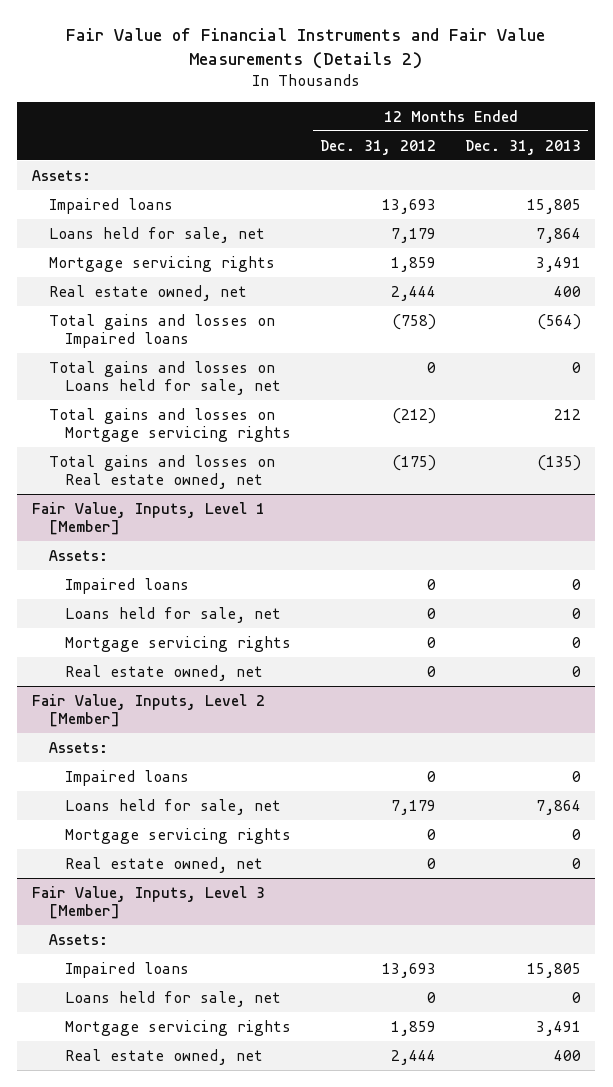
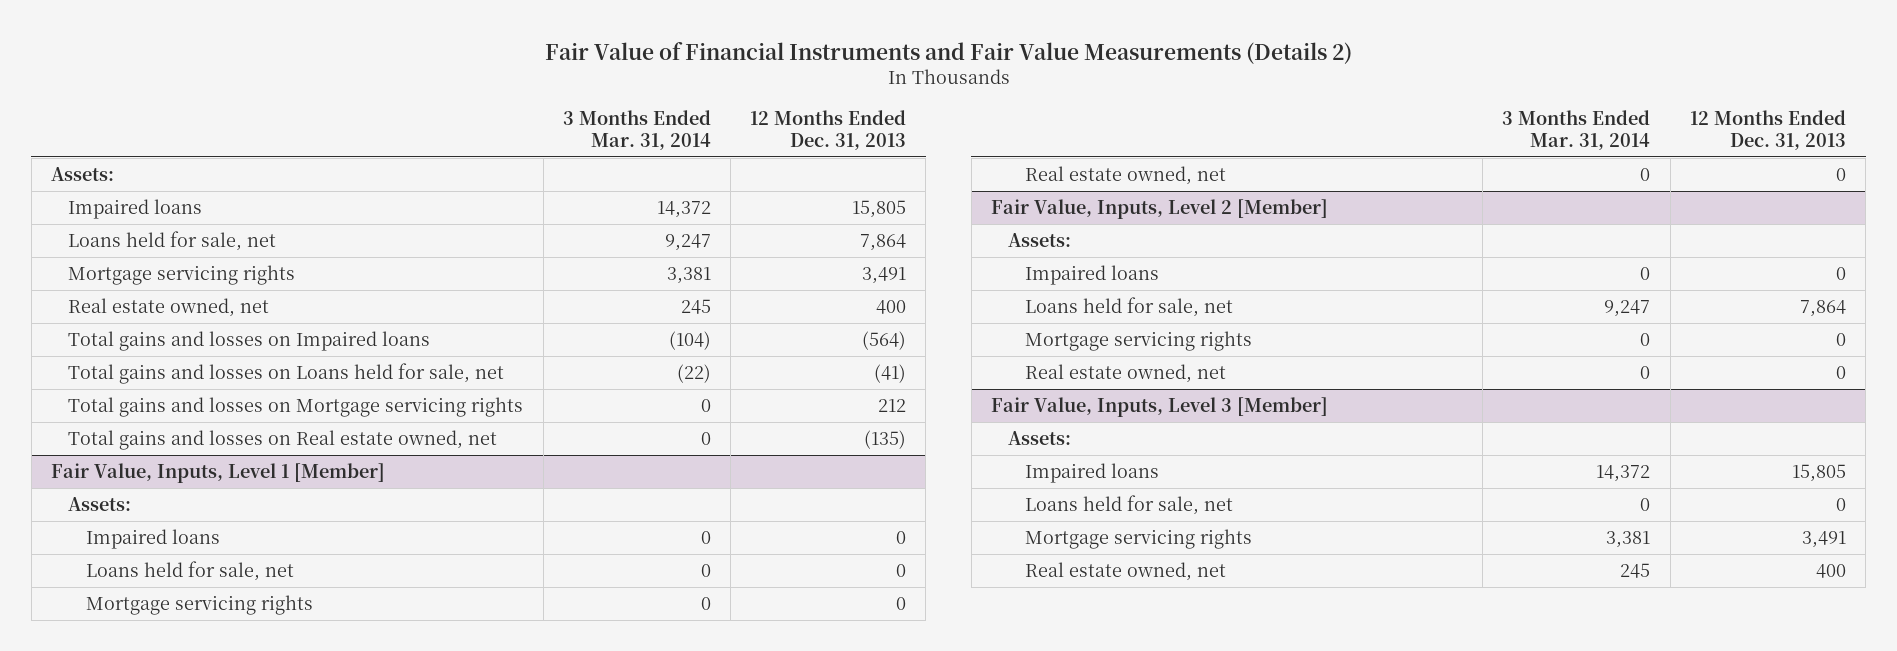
[320,139,437,155] Dec. 31, 2012 -> none
none -> [562,109,711,150] 3 Months Ended Mar. 31, 2014
[571,361,581,373] 0 -> [874,363,907,383] (41)

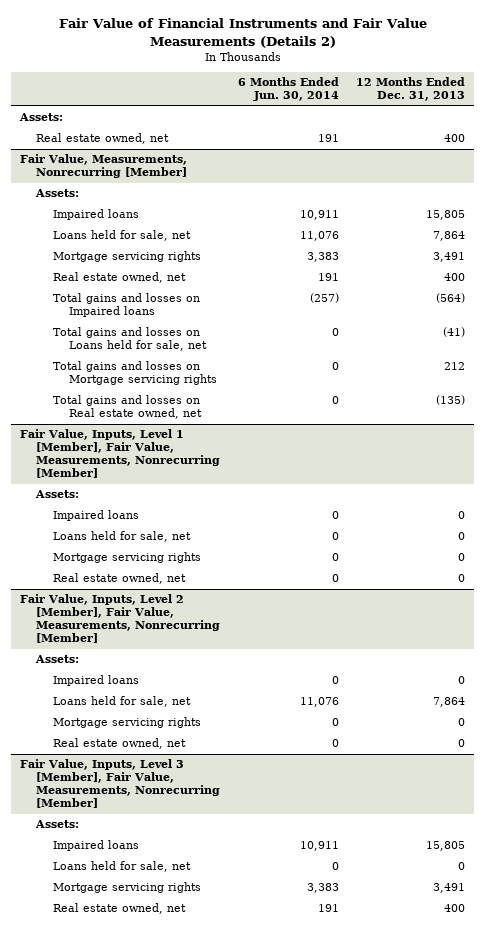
[562,109,711,150] 3 Months Ended Mar. 31, 2014 -> none
none -> [237,77,339,102] 6 Months Ended Jun. 30, 2014
none -> [36,133,170,145] Real estate owned, net
none -> [20,154,188,179] Fair Value, Measurements, Nonrecurring [Member]
none -> [35,189,80,198] Assets:
[51,462,386,483] Fair Value, Inputs, Level 1 [Member] -> [20,429,221,479] Fair Value, Inputs, Level 1 [Member], Fair Value, Measurements, Nonrecurring [Member]
[990,198,1328,219] Fair Value, Inputs, Level 2 [Member] -> [20,594,221,644] Fair Value, Inputs, Level 2 [Member], Fair Value, Measurements, Nonrecurring [Member]
[990,396,1328,417] Fair Value, Inputs, Level 3 [Member] -> [20,759,221,809] Fair Value, Inputs, Level 3 [Member], Fair Value, Measurements, Nonrecurring [Member]

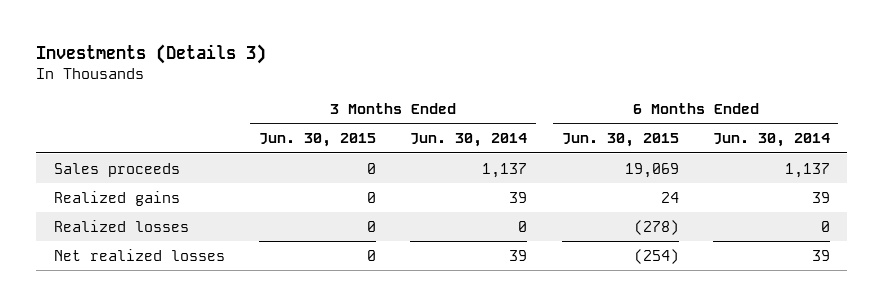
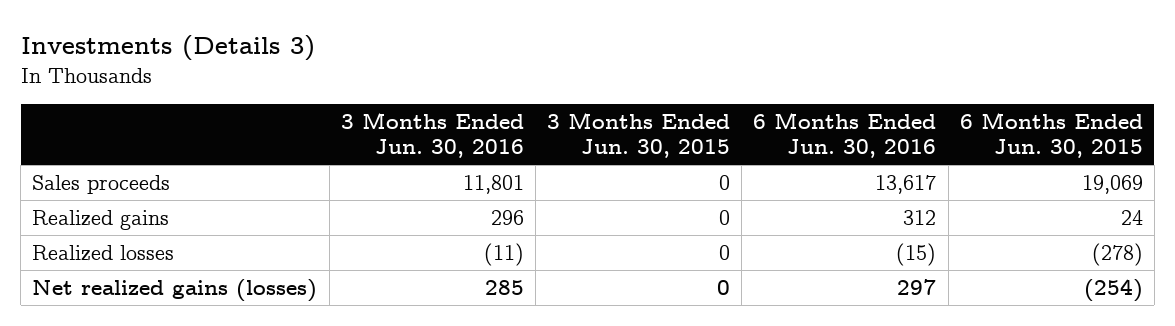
[410,133,528,148] Jun. 30, 2014 -> none
[712,133,830,148] Jun. 30, 2014 -> none
none -> [340,112,524,159] 3 Months Ended Jun. 30, 2016
none -> [753,112,937,159] 6 Months Ended Jun. 30, 2016
[53,248,225,261] Net realized losses -> [32,278,318,302] Net realized gains (losses)

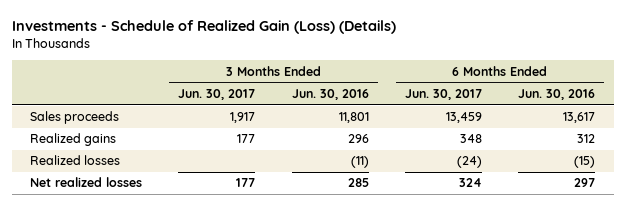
[20,34,315,61] Investments (Details 3) -> [11,20,396,35] Investments - Schedule of Realized Gain (Loss) (Details)
[547,112,731,159] 3 Months Ended Jun. 30, 2015 -> none
[959,112,1143,159] 6 Months Ended Jun. 30, 2015 -> none
none -> [178,88,256,100] Jun. 30, 2017
none -> [405,88,483,100] Jun. 30, 2017
[32,278,318,302] Net realized gains (losses) -> [30,177,143,188] Net realized losses

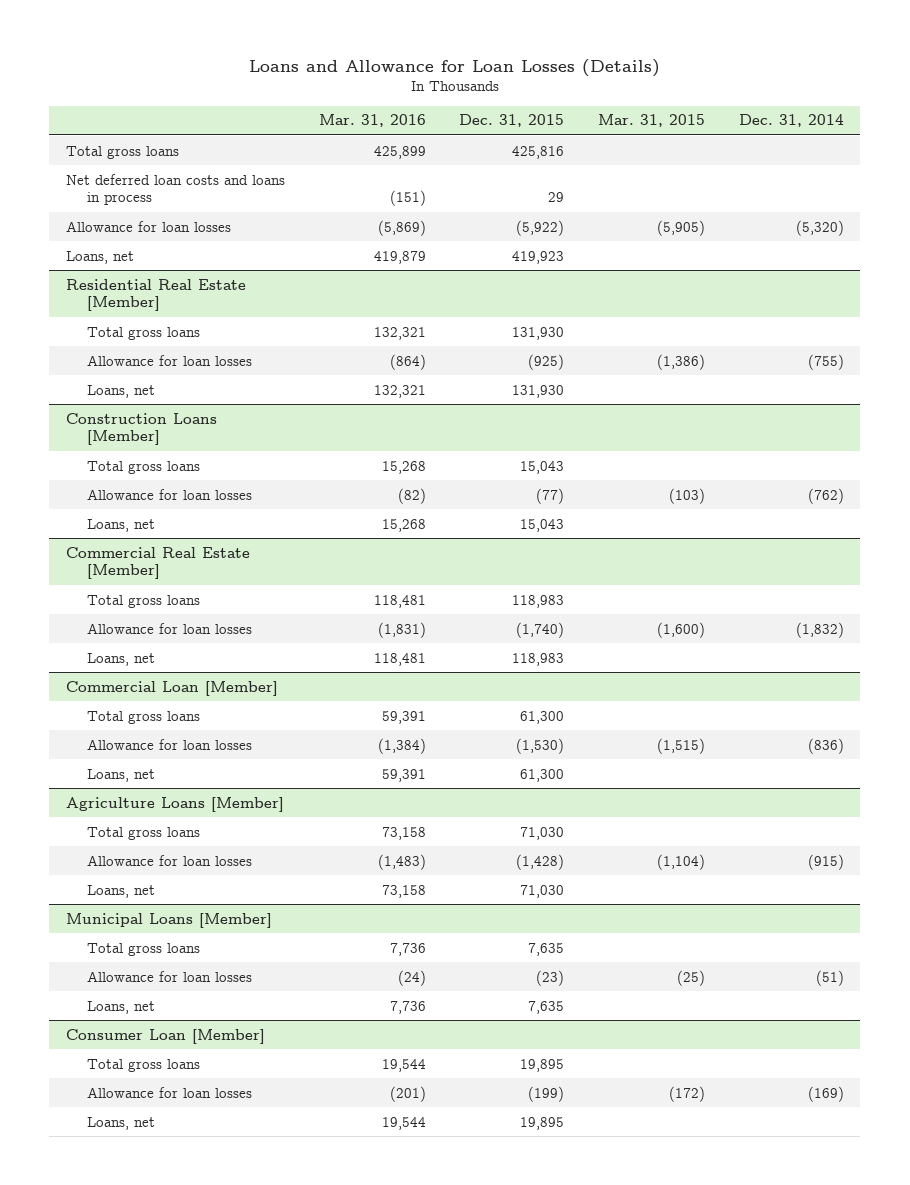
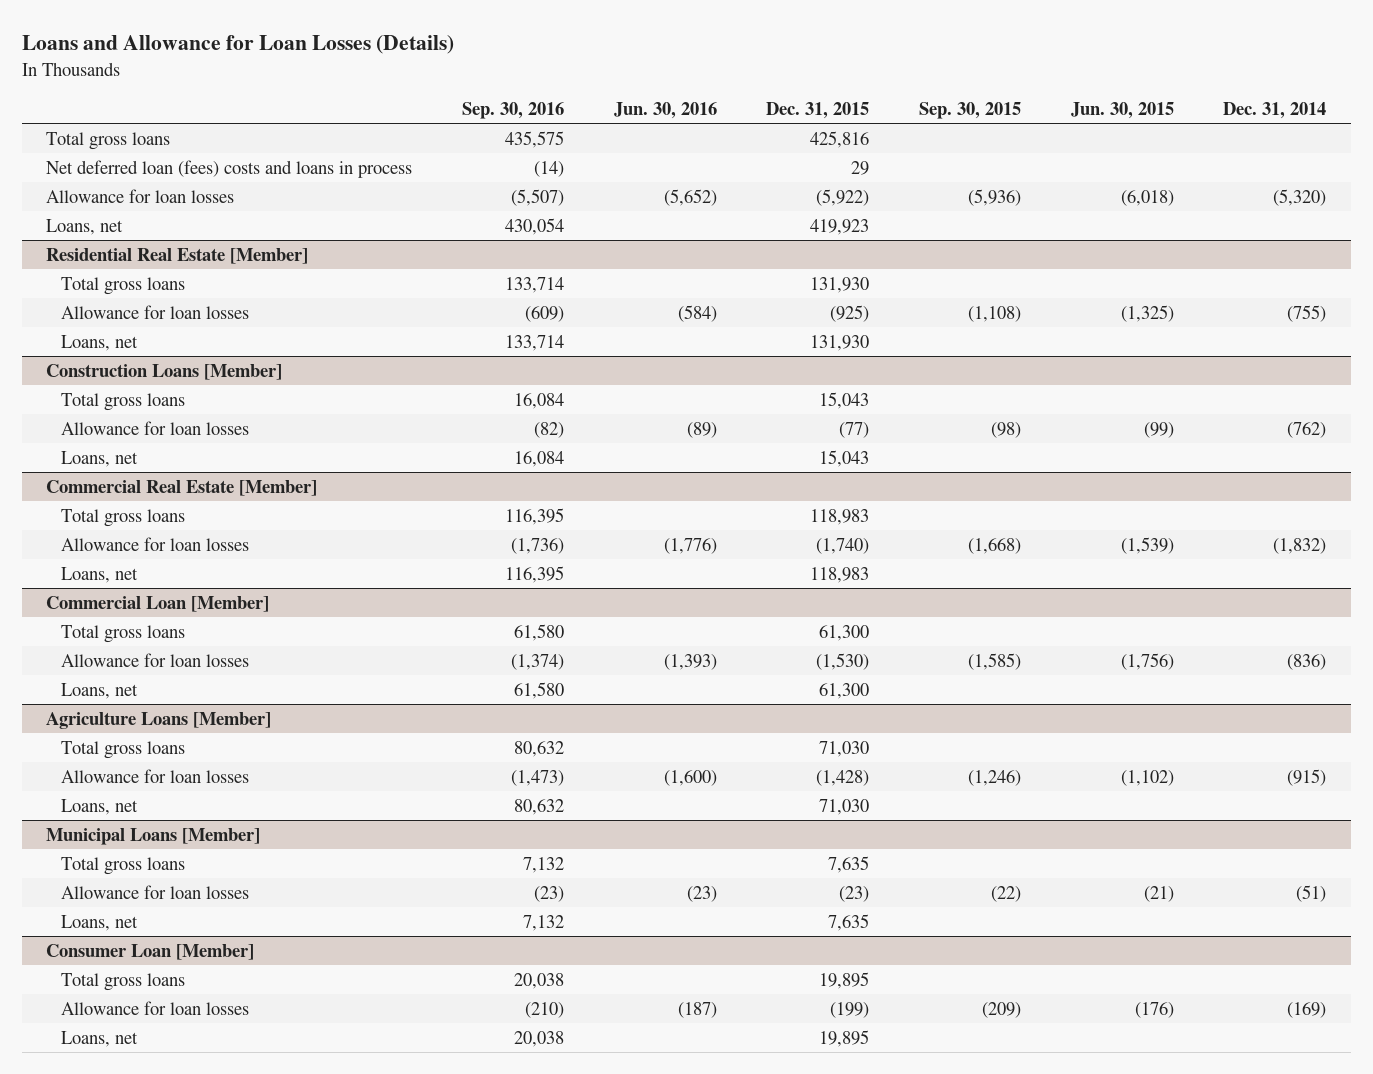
[318,114,426,128] Mar. 31, 2016 -> none
[598,114,706,128] Mar. 31, 2015 -> none
none -> [462,101,565,119] Sep. 30, 2016
none -> [613,101,717,119] Jun. 30, 2016
none -> [918,101,1021,119] Sep. 30, 2015
none -> [1070,101,1174,119] Jun. 30, 2015
[66,173,286,206] Net deferred loan costs and loans in process -> [46,159,413,178] Net deferred loan (fees) costs and loans in process

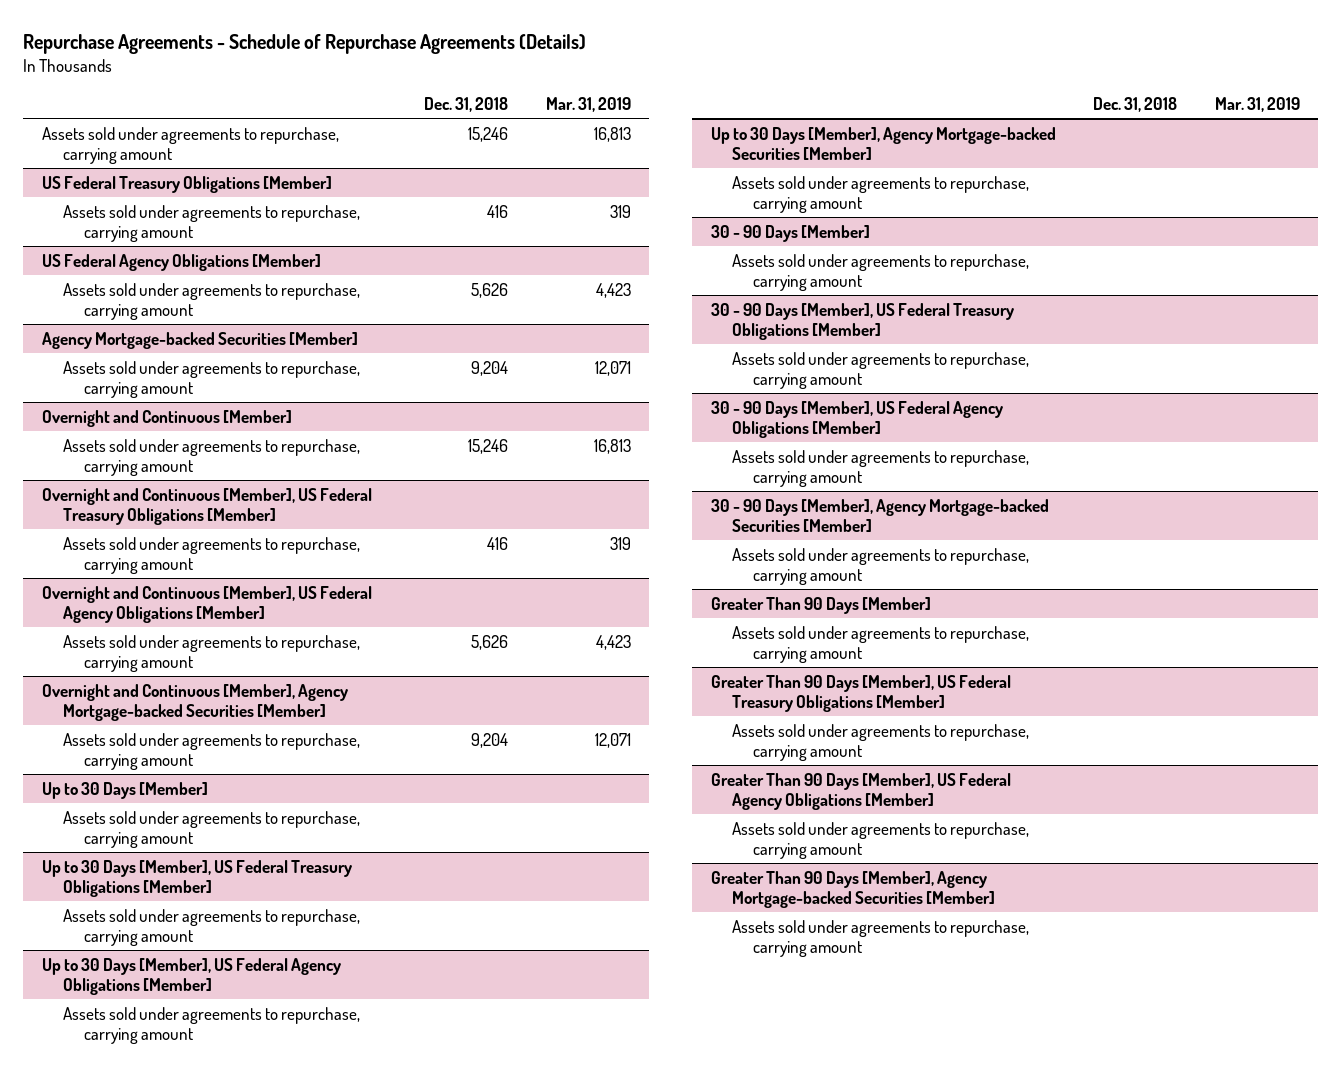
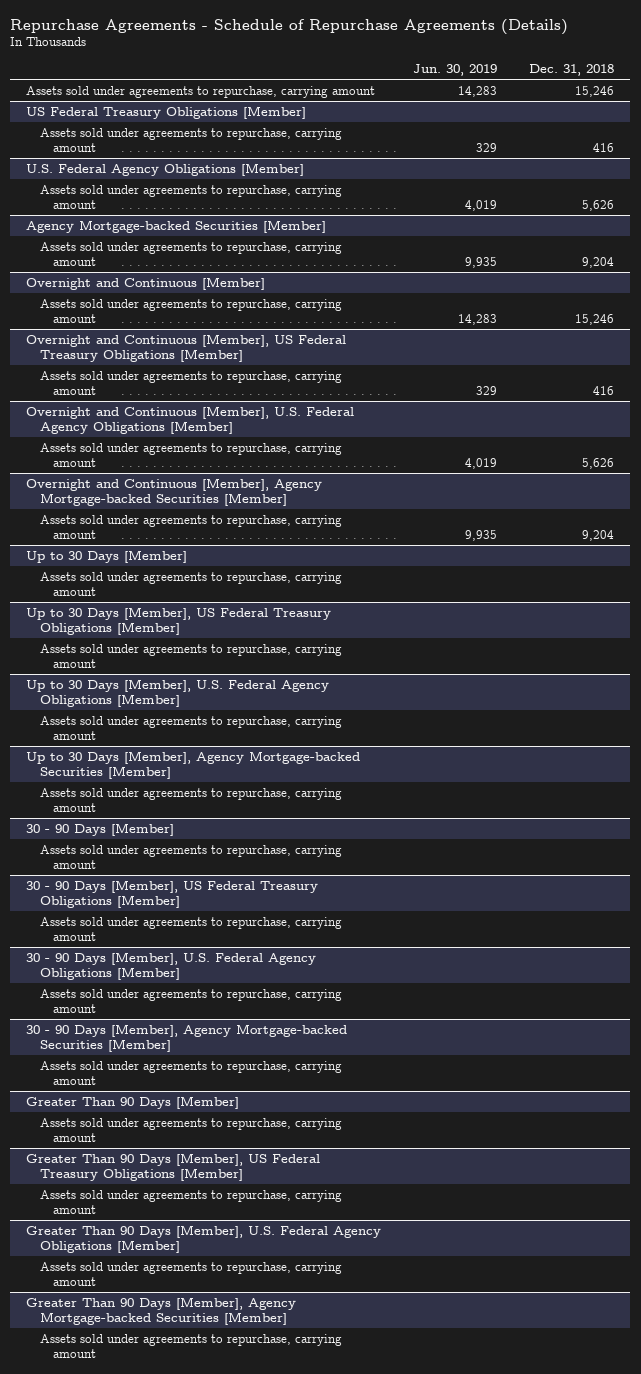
[545,96,631,112] Mar. 31, 2019 -> none
none -> [413,64,498,77] Jun. 30, 2019
[41,253,321,271] US Federal Agency Obligations [Member] -> [26,162,305,176] U.S. Federal Agency Obligations [Member]
[41,585,372,623] Overnight and Continuous [Member], US Federal Agency Obligations [Member] -> [26,405,355,435] Overnight and Continuous [Member], U.S. Federal Agency Obligations [Member]
[41,957,341,995] Up to 30 Days [Member], US Federal Agency Obligations [Member] -> [26,678,330,708] Up to 30 Days [Member], U.S. Federal Agency Obligations [Member]
[710,400,1003,438] 30 - 90 Days [Member], US Federal Agency Obligations [Member] -> [26,951,317,981] 30 - 90 Days [Member], U.S. Federal Agency Obligations [Member]
[710,772,1011,810] Greater Than 90 Days [Member], US Federal Agency Obligations [Member] -> [26,1224,382,1254] Greater Than 90 Days [Member], U.S. Federal Agency Obligations [Member]

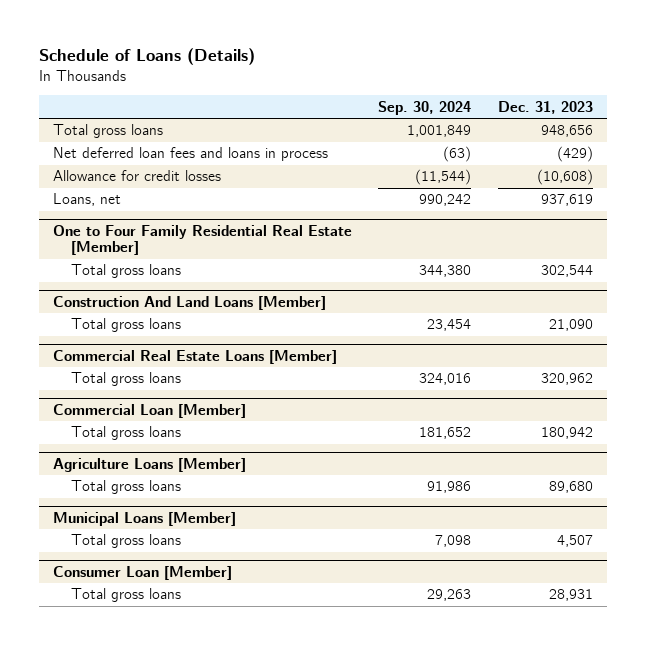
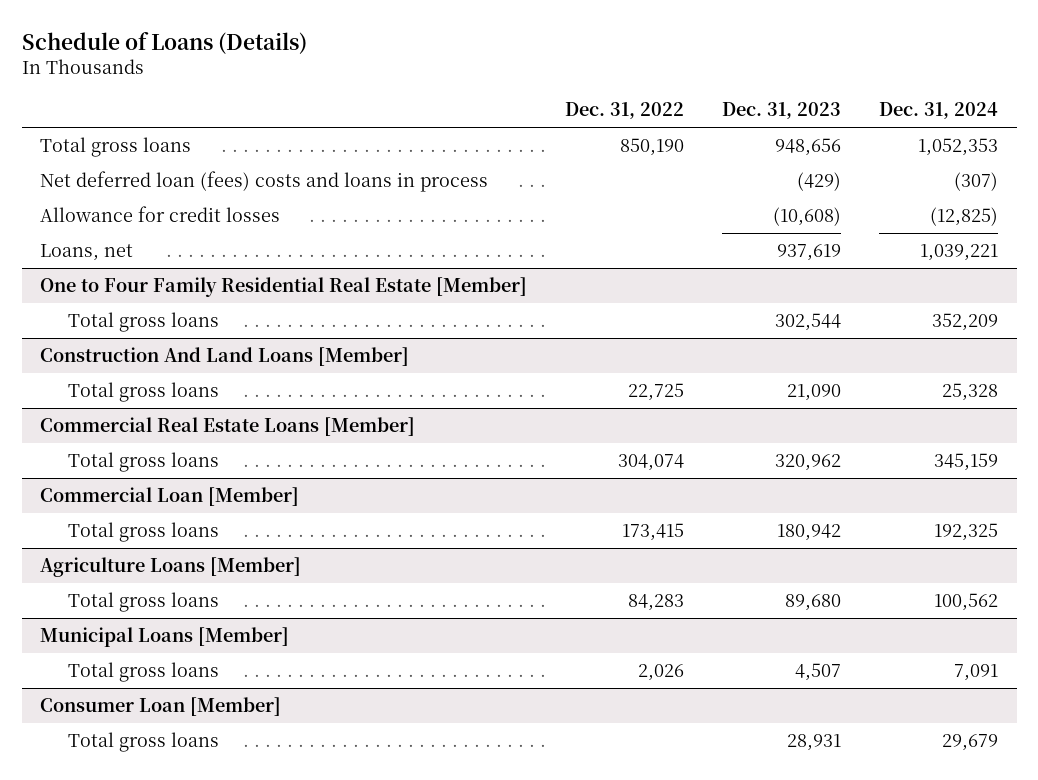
[378,100,472,115] Sep. 30, 2024 -> none
none -> [565,102,685,120] Dec. 31, 2022
none -> [878,102,998,120] Dec. 31, 2024
[52,147,328,162] Net deferred loan fees and loans in process -> [40,171,489,193] Net deferred loan (fees) costs and loans in process

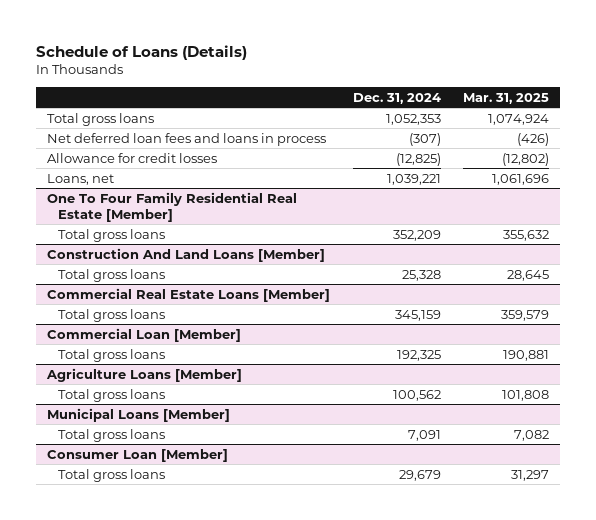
[565,102,685,120] Dec. 31, 2022 -> none
[722,102,842,120] Dec. 31, 2023 -> none
none -> [462,92,549,104] Mar. 31, 2025
[40,171,489,193] Net deferred loan (fees) costs and loans in process -> [47,132,327,146] Net deferred loan fees and loans in process
[40,277,528,298] One to Four Family Residential Real Estate [Member] -> [47,191,298,222] One To Four Family Residential Real Estate [Member]

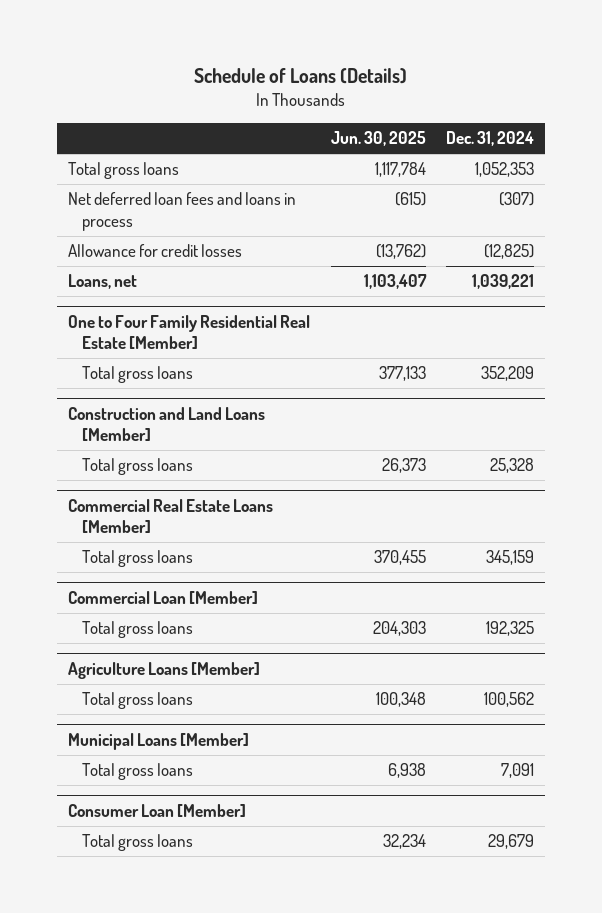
[462,92,549,104] Mar. 31, 2025 -> none
none -> [330,131,426,147] Jun. 30, 2025
[47,191,298,222] One To Four Family Residential Real Estate [Member] -> [67,314,310,350] One to Four Family Residential Real Estate [Member]
[47,247,326,262] Construction And Land Loans [Member] -> [67,406,265,442] Construction and Land Loans [Member]

